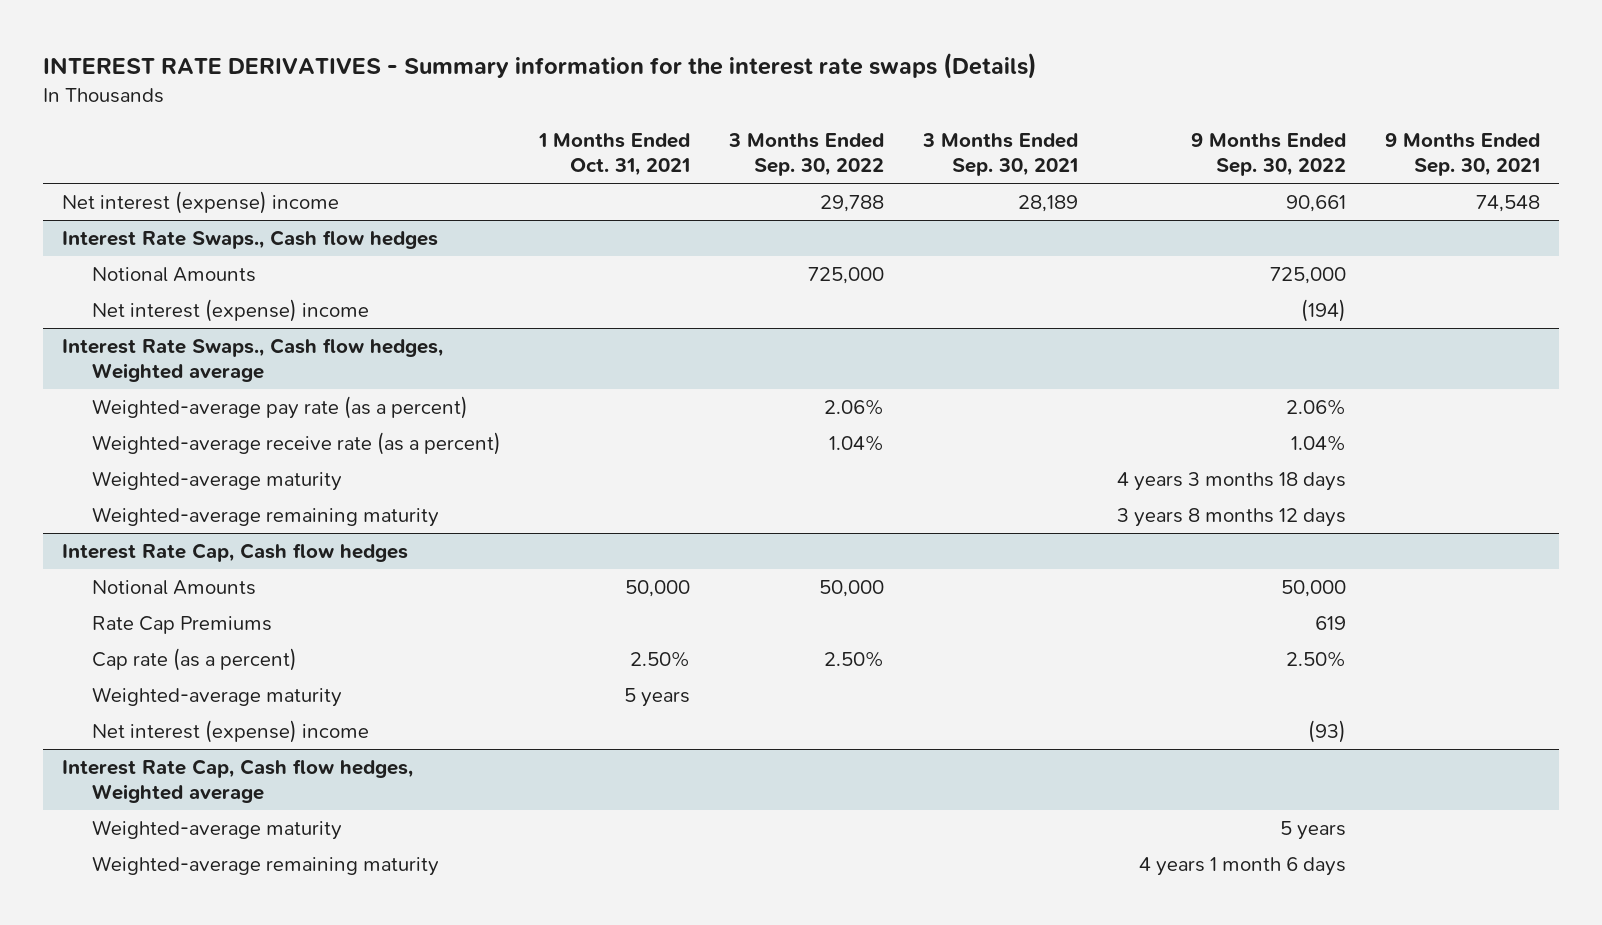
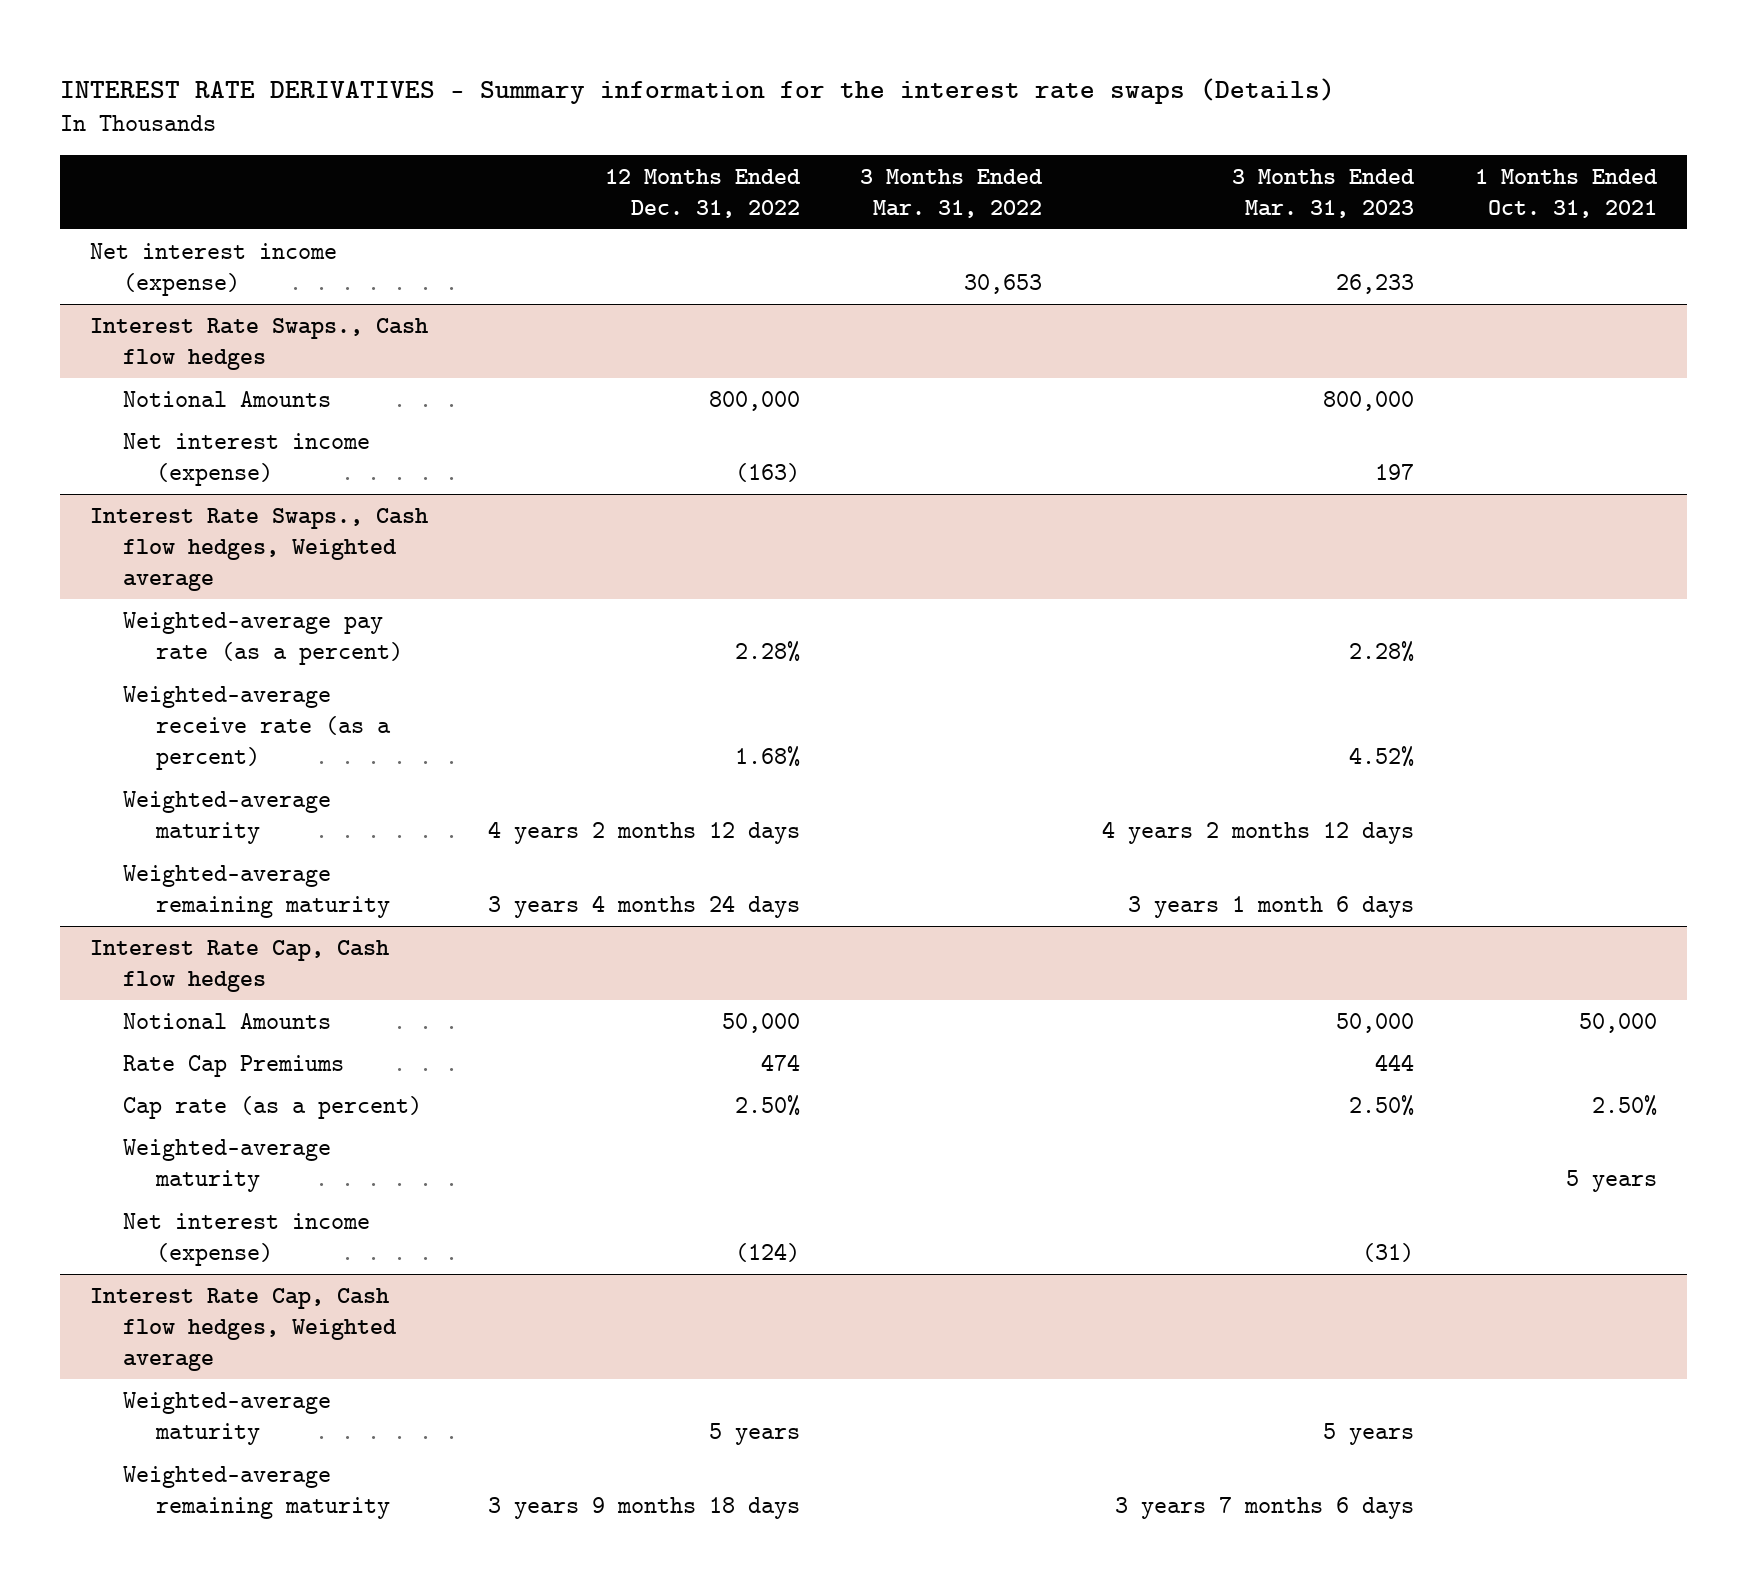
[728,133,885,176] 3 Months Ended Sep. 30, 2022 -> none
[922,133,1079,176] 3 Months Ended Sep. 30, 2021 -> none
[1190,133,1346,176] 9 Months Ended Sep. 30, 2022 -> none
[1384,133,1540,176] 9 Months Ended Sep. 30, 2021 -> none
none -> [605,168,802,218] 12 Months Ended Dec. 31, 2022
none -> [860,168,1044,218] 3 Months Ended Mar. 31, 2022
none -> [1232,168,1416,218] 3 Months Ended Mar. 31, 2023
[62,191,340,215] Net interest (expense) income -> [90,242,338,296] Net interest income (expense)
[91,299,369,323] Net interest (expense) income -> [123,432,371,486] Net interest income (expense)
[91,720,369,744] Net interest (expense) income -> [123,1212,371,1266] Net interest income (expense)

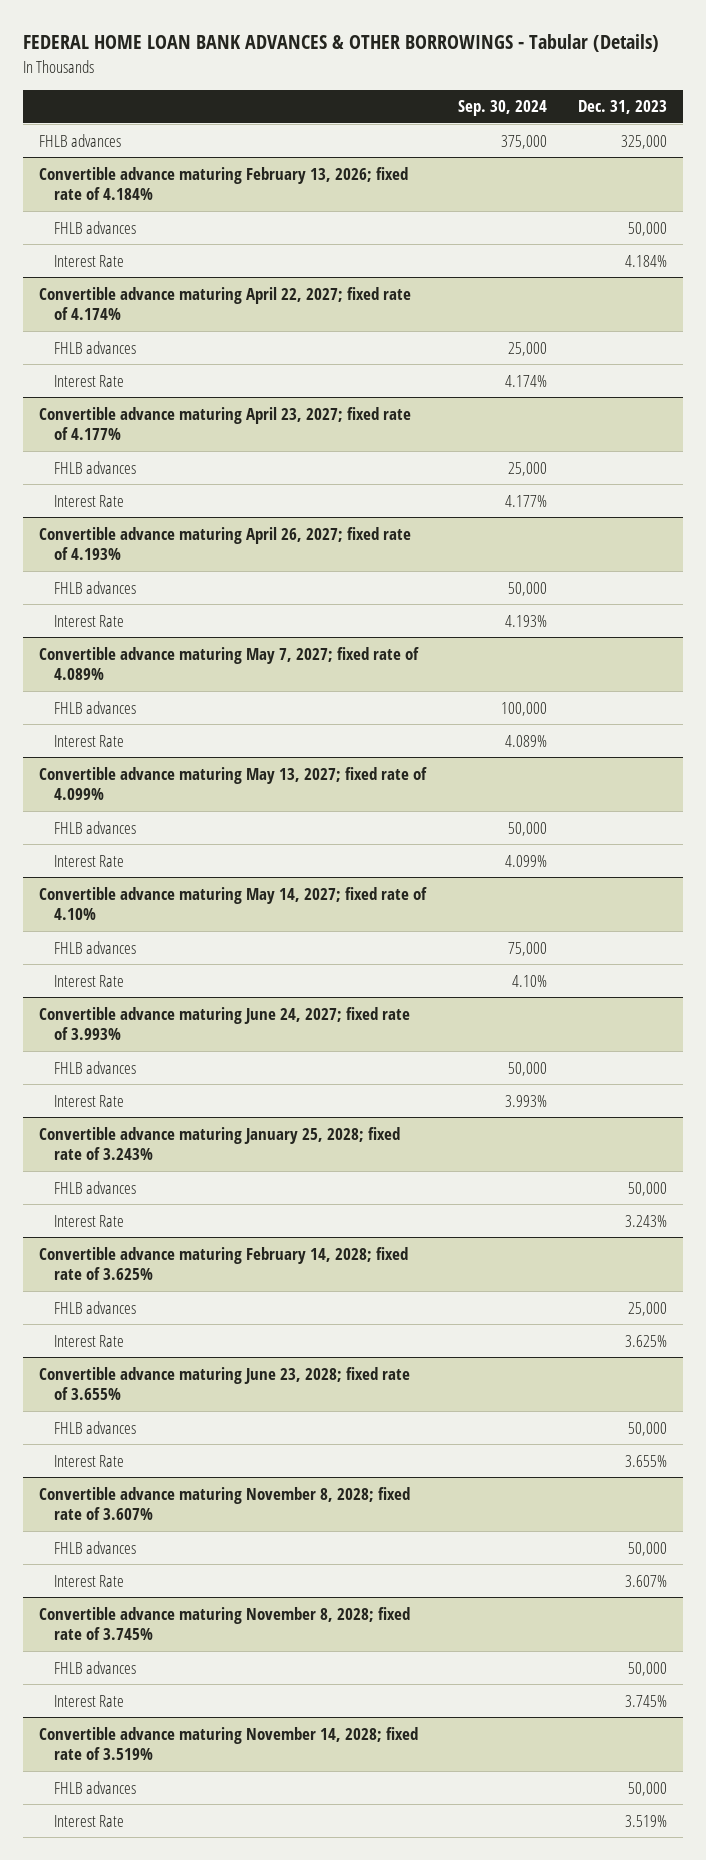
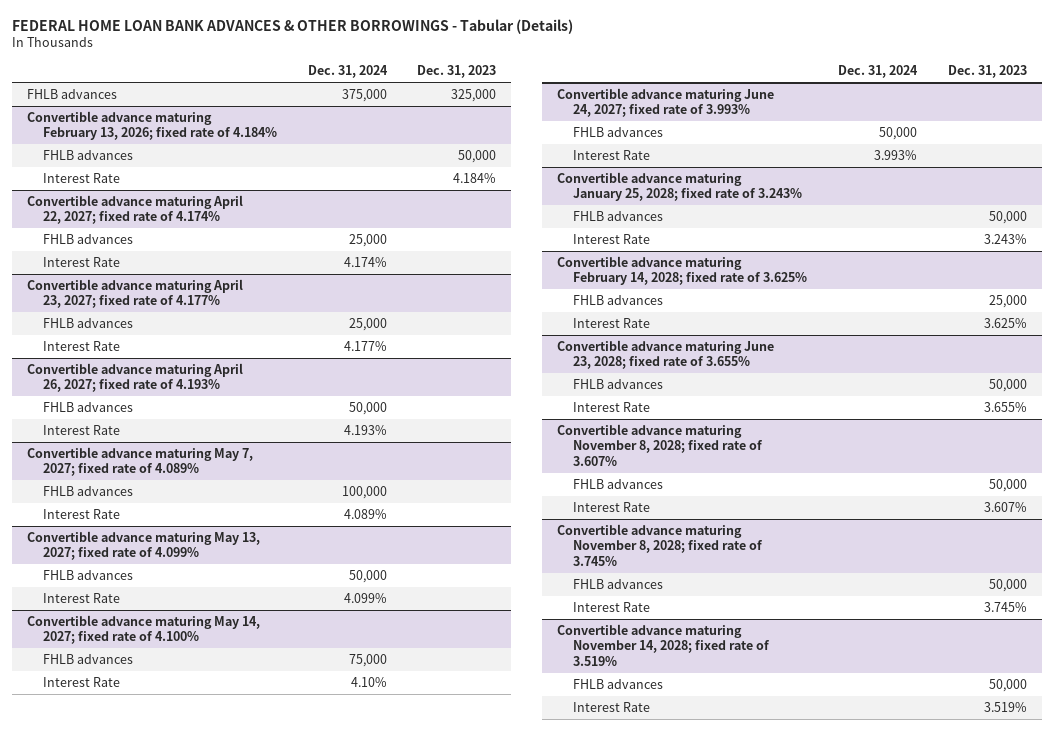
[457,100,547,117] Sep. 30, 2024 -> none
none -> [307,65,388,79] Dec. 31, 2024
[38,886,427,920] Convertible advance maturing May 14, 2027; fixed rate of 4.10% -> [26,614,260,645] Convertible advance maturing May 14, 2027; fixed rate of 4.100%

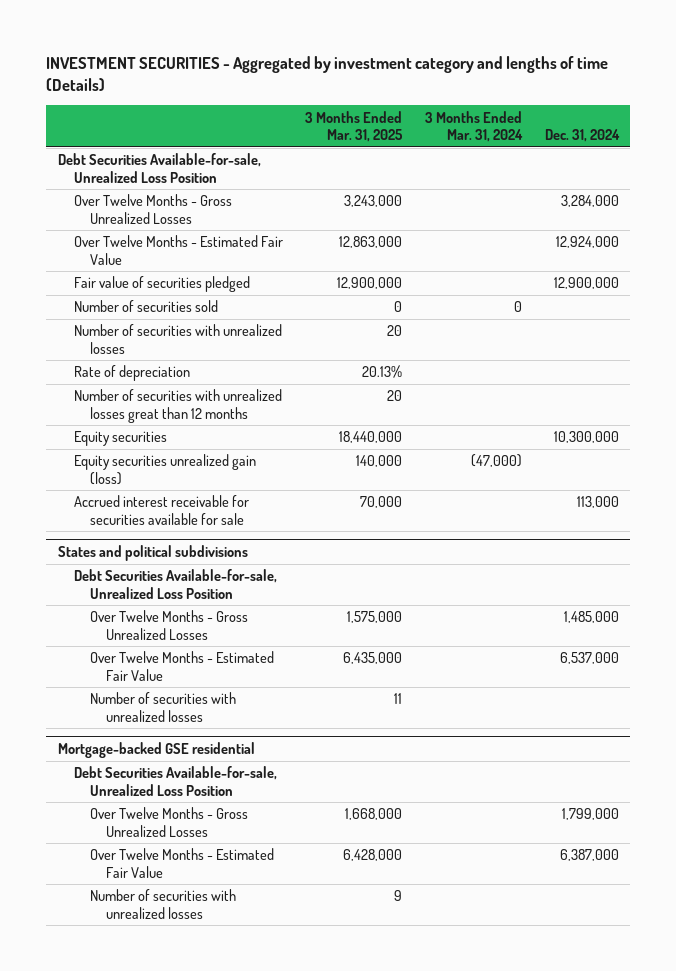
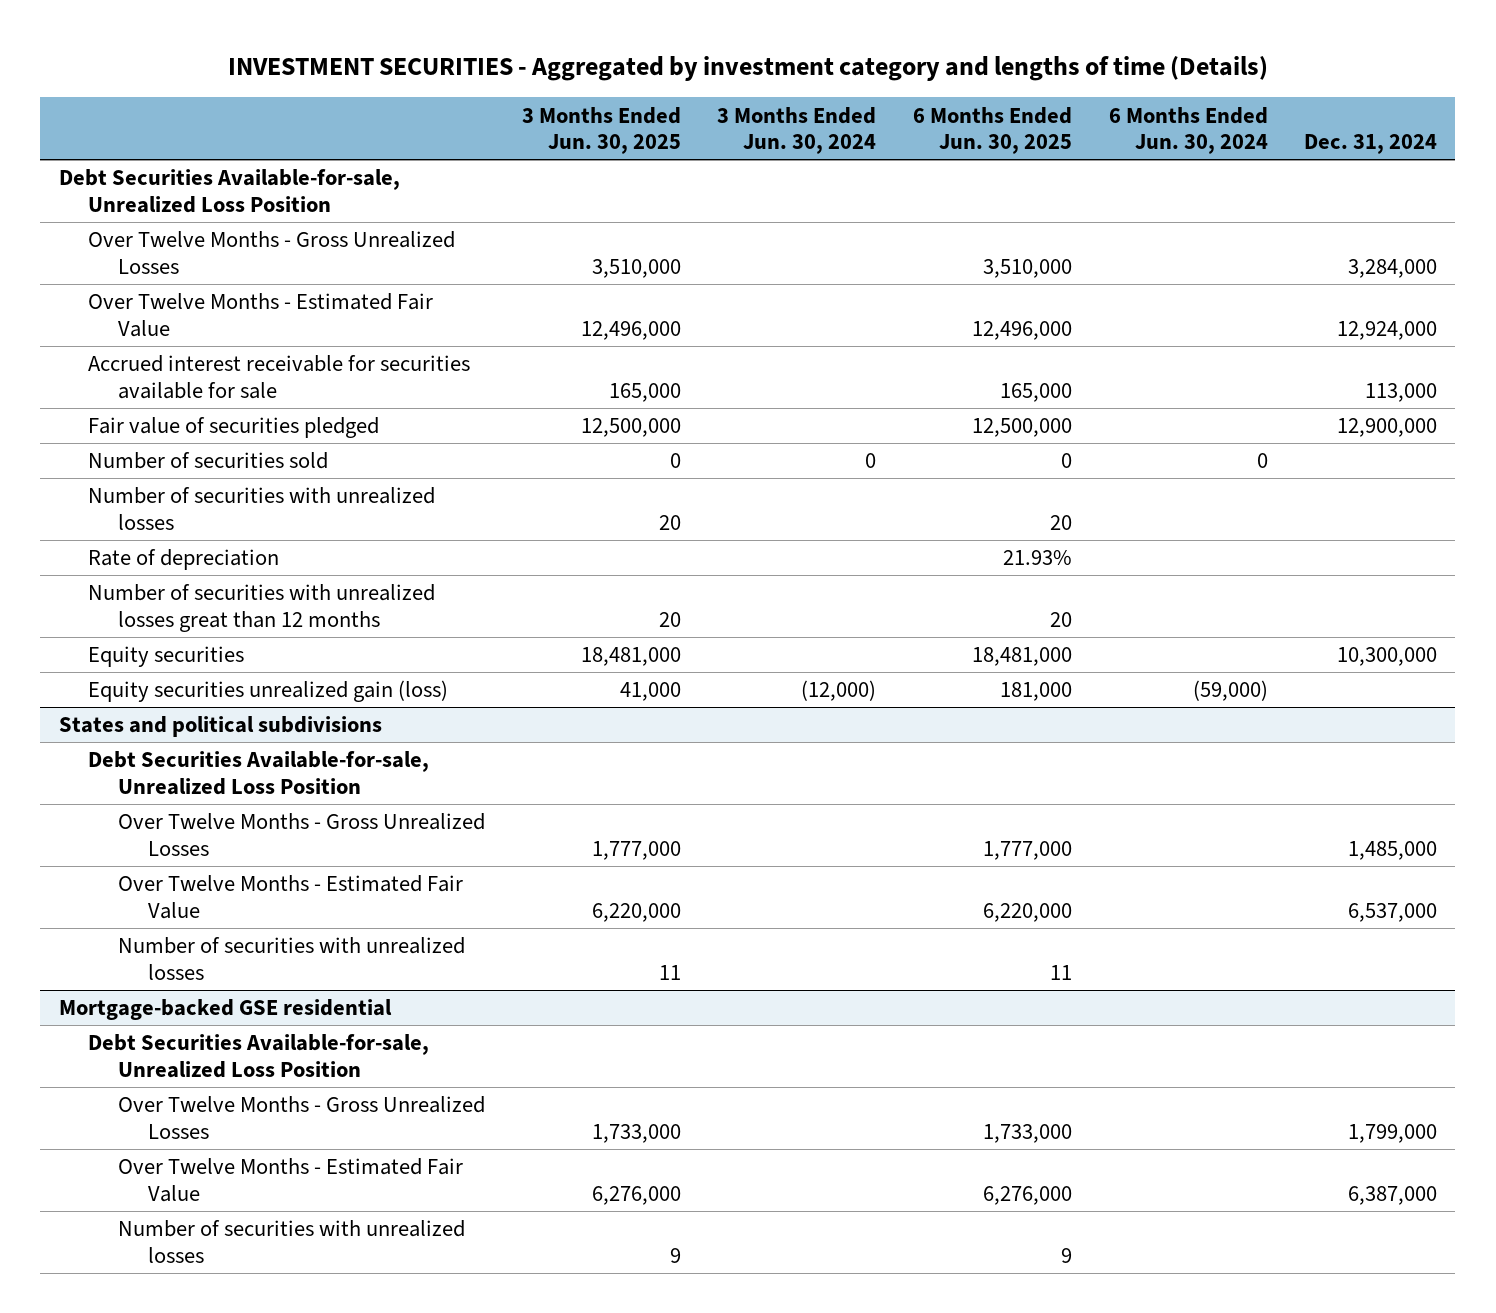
[305,110,404,142] 3 Months Ended Mar. 31, 2025 -> none
[424,110,523,142] 3 Months Ended Mar. 31, 2024 -> none
none -> [521,106,681,154] 3 Months Ended Jun. 30, 2025
none -> [717,106,877,154] 3 Months Ended Jun. 30, 2024
none -> [912,106,1072,154] 6 Months Ended Jun. 30, 2025
none -> [1108,106,1268,154] 6 Months Ended Jun. 30, 2024
[73,495,249,525] Accrued interest receivable for securities available for sale -> [88,355,471,399] Accrued interest receivable for securities available for sale

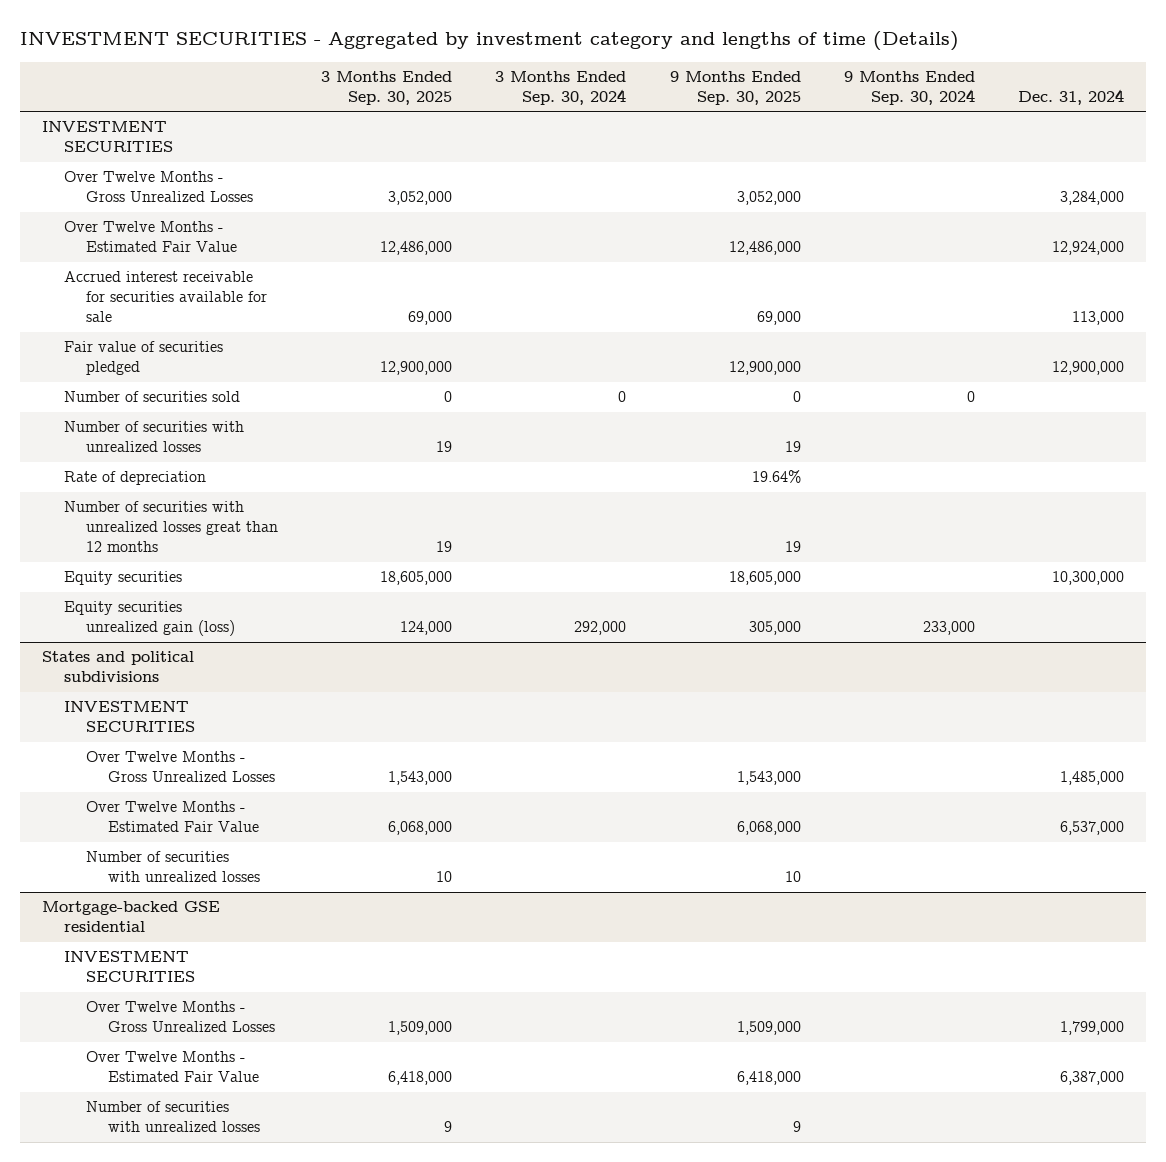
[521,106,681,154] 3 Months Ended Jun. 30, 2025 -> none
[717,106,877,154] 3 Months Ended Jun. 30, 2024 -> none
[912,106,1072,154] 6 Months Ended Jun. 30, 2025 -> none
[1108,106,1268,154] 6 Months Ended Jun. 30, 2024 -> none
none -> [321,71,453,106] 3 Months Ended Sep. 30, 2025
none -> [495,71,627,106] 3 Months Ended Sep. 30, 2024
none -> [669,71,801,106] 9 Months Ended Sep. 30, 2025
none -> [844,71,976,106] 9 Months Ended Sep. 30, 2024
[58,169,400,213] Debt Securities Available-for-sale, Unrealized Loss Position -> [41,121,173,153] INVESTMENT SECURITIES
[88,751,430,795] Debt Securities Available-for-sale, Unrealized Loss Position -> [63,701,195,733] INVESTMENT SECURITIES
[88,1034,430,1078] Debt Securities Available-for-sale, Unrealized Loss Position -> [63,951,195,983] INVESTMENT SECURITIES

